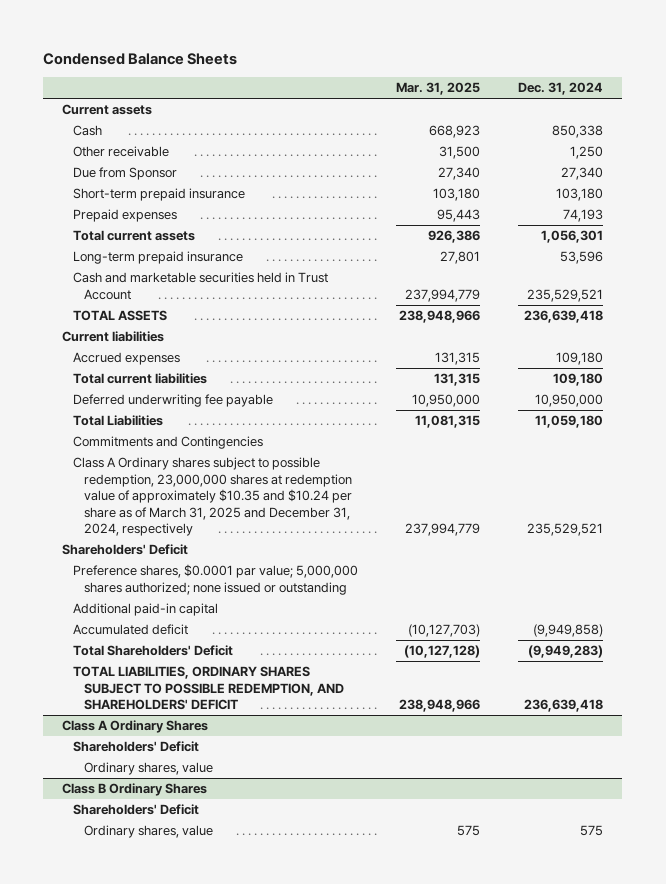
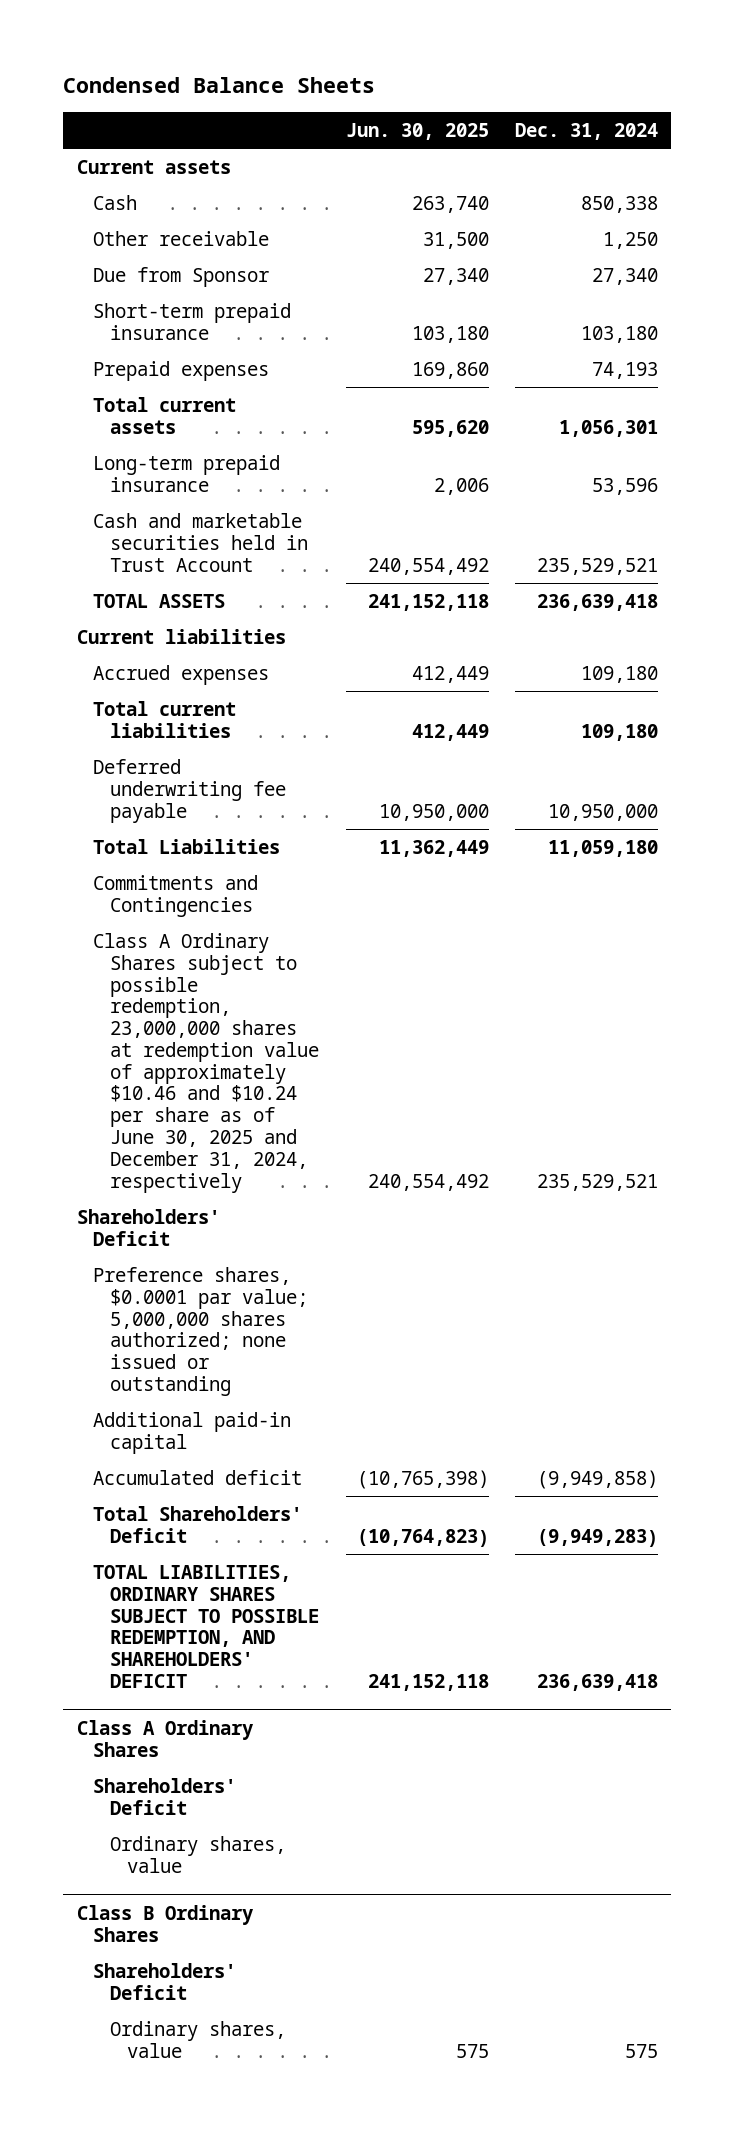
[396,82,481,96] Mar. 31, 2025 -> none
none -> [345,122,489,140] Jun. 30, 2025
[73,457,352,537] Class A Ordinary shares subject to possible redemption, 23,000,000 shares at redemption value of approximately $10.35 and $10.24 per share as of March 31, 2025 and December 31, 2024, respectively -> [93,933,320,1193] Class A Ordinary Shares subject to possible redemption, 23,000,000 shares at redemption value of approximately $10.46 and $10.24 per share as of June 30, 2025 and December 31, 2024, respectively

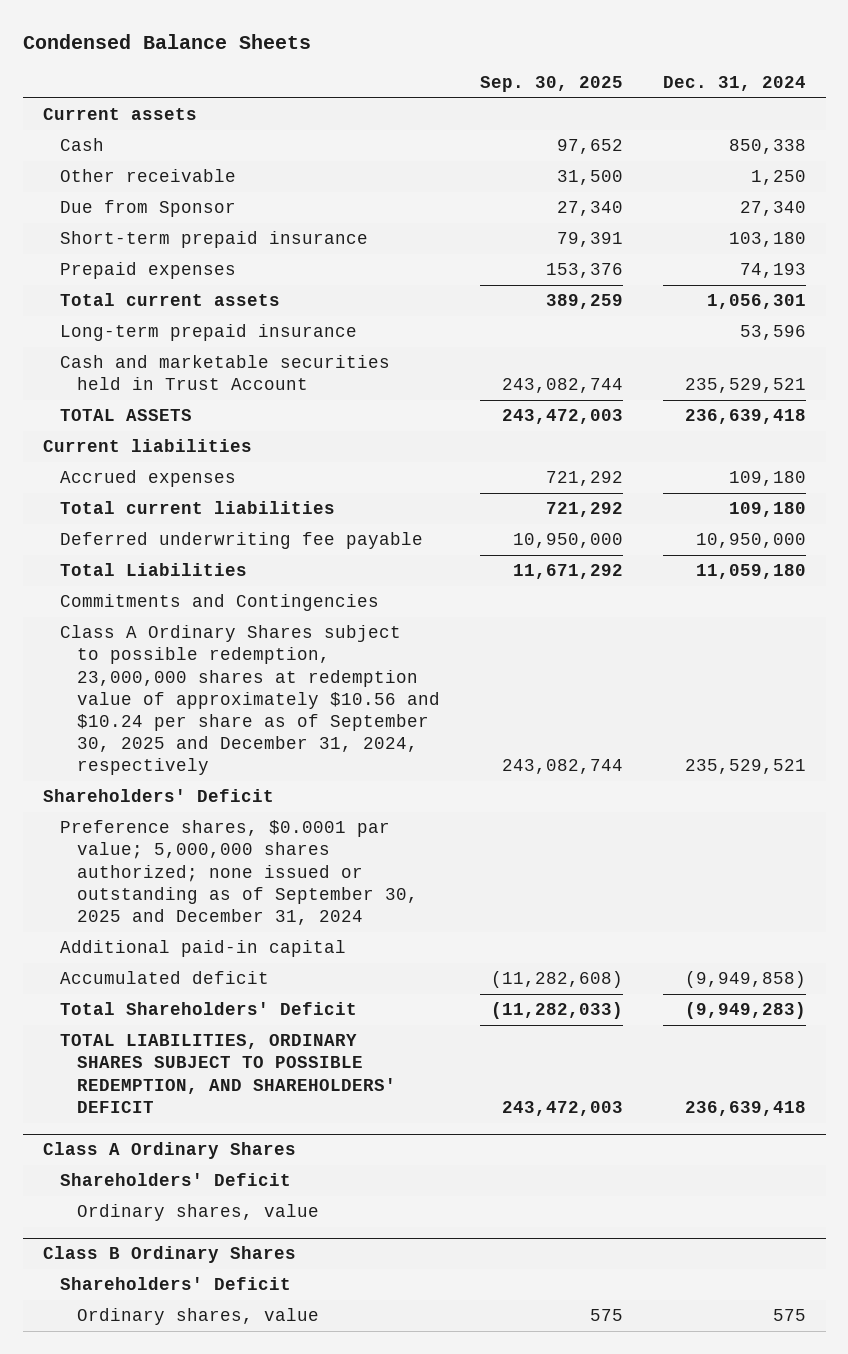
[345,122,489,140] Jun. 30, 2025 -> none
none -> [480,75,624,92] Sep. 30, 2025
[93,933,320,1193] Class A Ordinary Shares subject to possible redemption, 23,000,000 shares at redemption value of approximately $10.46 and $10.24 per share as of June 30, 2025 and December 31, 2024, respectively -> [59,625,441,776] Class A Ordinary Shares subject to possible redemption, 23,000,000 shares at redemption value of approximately $10.56 and $10.24 per share as of September 30, 2025 and December 31, 2024, respectively
[93,1267,309,1396] Preference shares, $0.0001 par value; 5,000,000 shares authorized; none issued or outstanding -> [59,820,419,926] Preference shares, $0.0001 par value; 5,000,000 shares authorized; none issued or outstanding as of September 30, 2025 and December 31, 2024

